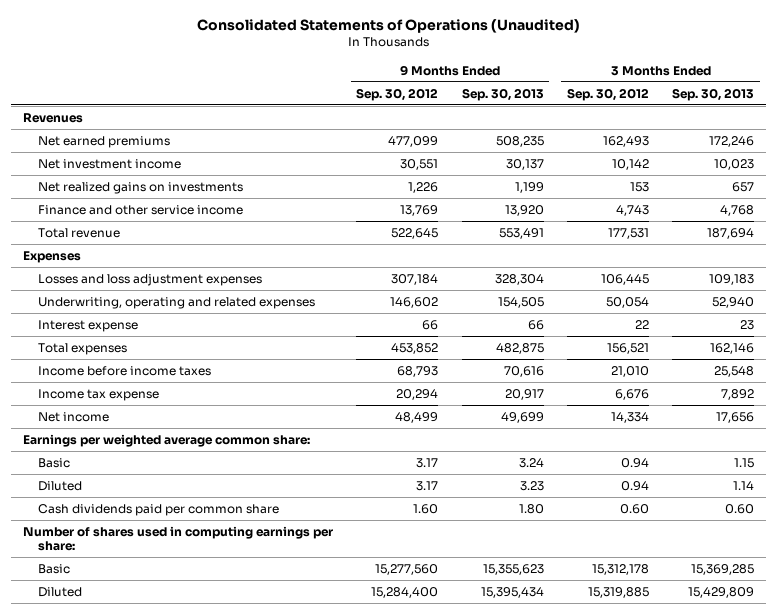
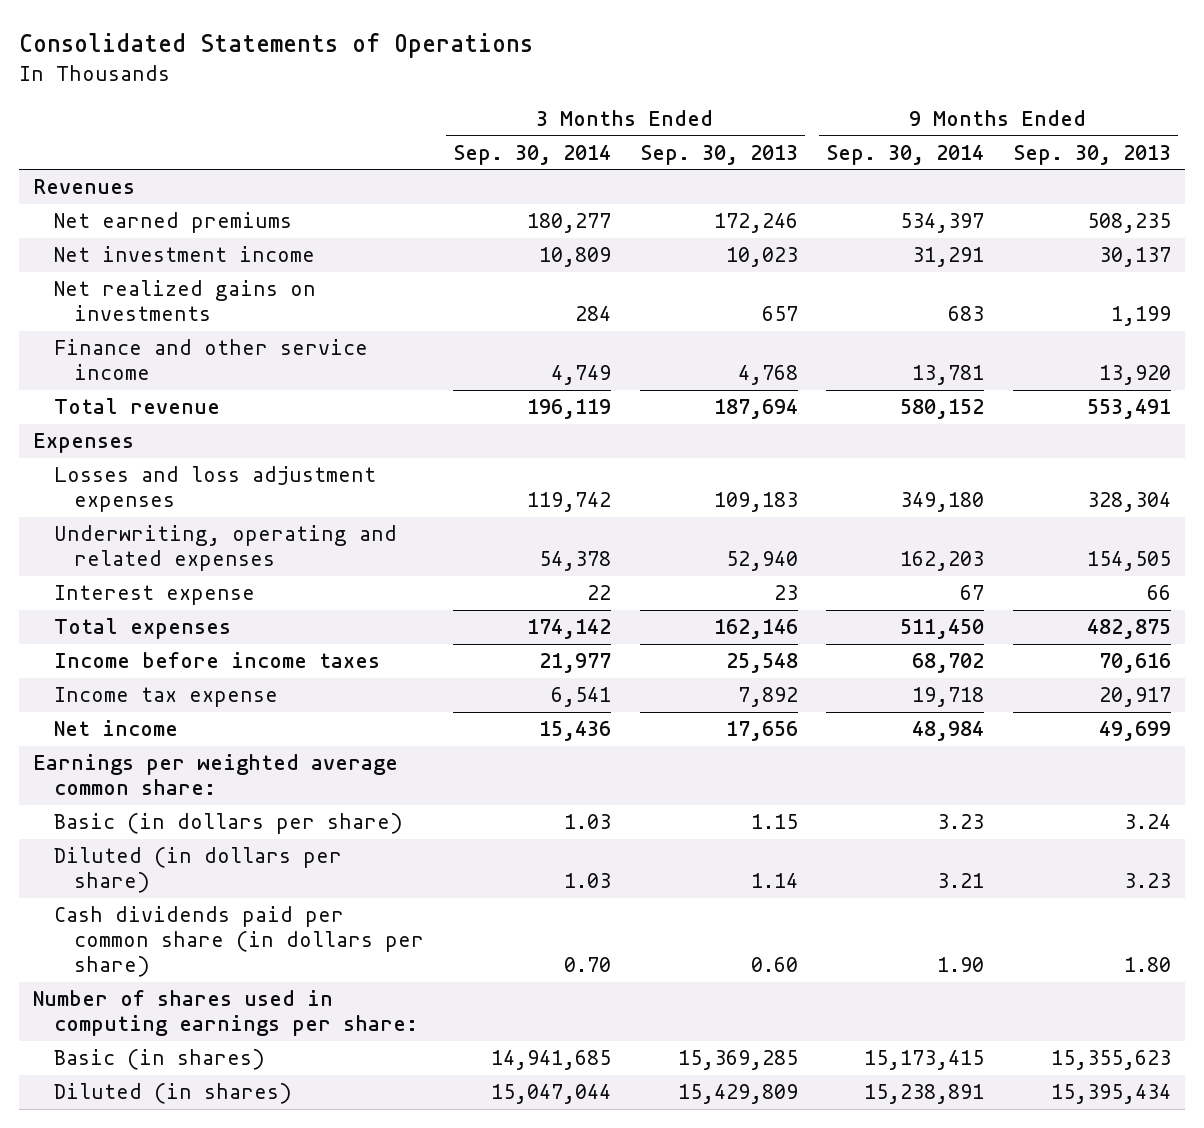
[196,19,580,34] Consolidated Statements of Operations (Unaudited) -> [18,32,533,58] Consolidated Statements of Operations
[356,87,439,101] Sep. 30, 2012 -> none
[566,87,649,101] Sep. 30, 2012 -> none
none -> [452,144,611,165] Sep. 30, 2014
none -> [826,144,985,165] Sep. 30, 2014
[38,457,71,468] Basic -> [53,813,403,835] Basic (in dollars per share)
[38,480,83,491] Diluted -> [53,847,342,894] Diluted (in dollars per share)
[38,503,280,516] Cash dividends paid per common share -> [53,906,425,978] Cash dividends paid per common share (in dollars per share)
[38,563,71,574] Basic -> [53,1049,265,1071] Basic (in shares)
[38,586,83,597] Diluted -> [53,1083,292,1105] Diluted (in shares)

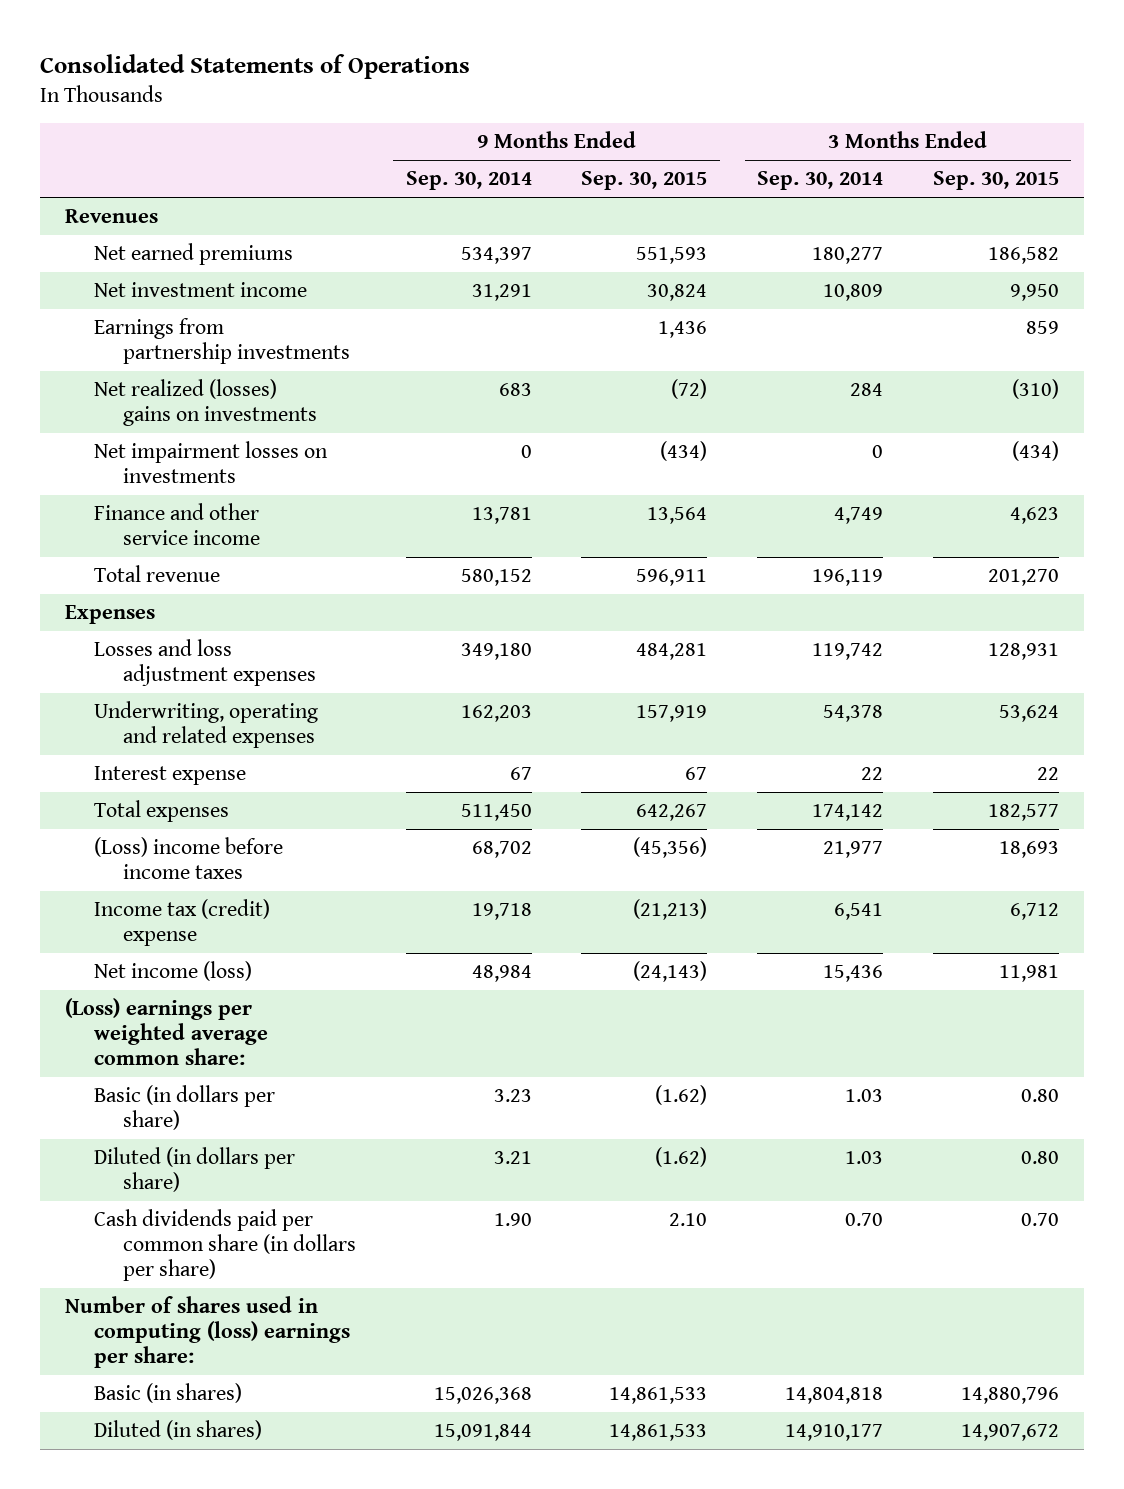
[639,144,798,165] Sep. 30, 2013 -> none
[1012,144,1171,165] Sep. 30, 2013 -> none
none -> [581,171,708,191] Sep. 30, 2015
none -> [932,171,1059,191] Sep. 30, 2015
none -> [93,318,350,364] Earnings from partnership investments
[53,280,316,322] Net realized gains on investments -> [93,379,317,426] Net realized (losses) gains on investments
none -> [93,441,328,483] Net impairment losses on investments
[53,652,380,669] Income before income taxes -> [93,837,283,879] (Loss) income before income taxes
[53,687,278,708] Income tax expense -> [93,899,270,946] Income tax (credit) expense
[53,720,178,737] Net income -> [93,961,252,982] Net income (loss)
[32,754,398,796] Earnings per weighted average common share: -> [64,998,268,1065] (Loss) earnings per weighted average common share:
[32,990,418,1037] Number of shares used in computing earnings per share: -> [64,1296,350,1368] Number of shares used in computing (loss) earnings per share:
[490,1050,611,1071] 14,941,685 -> [785,1387,884,1405] 14,804,818
[864,1050,985,1071] 15,173,415 -> [433,1387,532,1405] 15,026,368
[490,1084,611,1105] 15,047,044 -> [785,1424,884,1442] 14,910,177
[864,1084,985,1105] 15,238,891 -> [433,1424,532,1442] 15,091,844

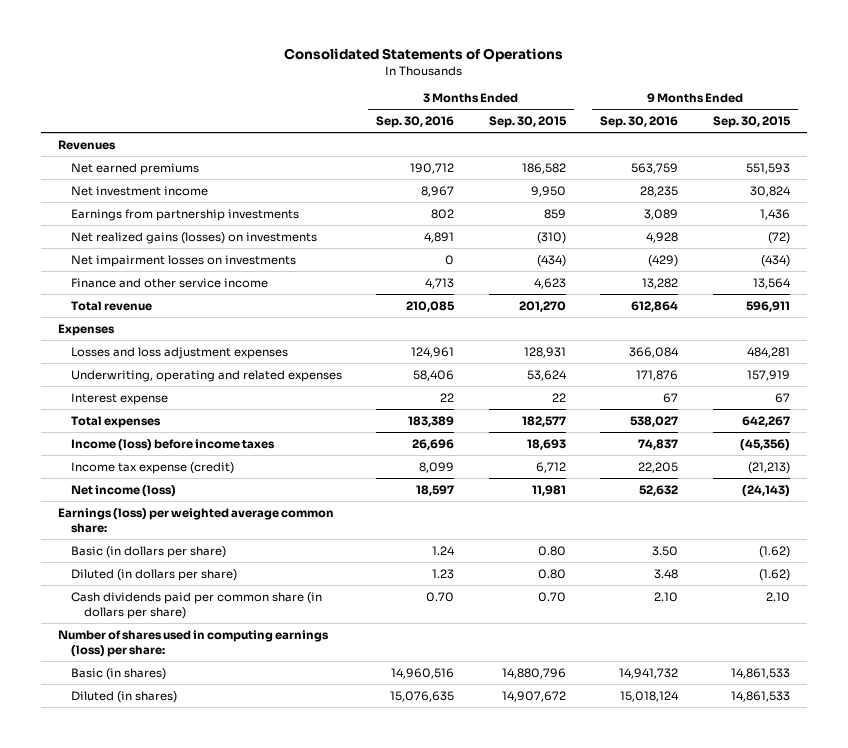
[405,171,532,191] Sep. 30, 2014 -> none
[757,171,884,191] Sep. 30, 2014 -> none
none -> [376,116,455,129] Sep. 30, 2016
none -> [600,116,679,129] Sep. 30, 2016
[93,379,317,426] Net realized (losses) gains on investments -> [70,231,317,244] Net realized gains (losses) on investments
[93,837,283,879] (Loss) income before income taxes -> [70,438,275,451] Income (loss) before income taxes
[93,899,270,946] Income tax (credit) expense -> [70,461,234,474] Income tax expense (credit)
[64,998,268,1065] (Loss) earnings per weighted average common share: -> [58,507,335,533] Earnings (loss) per weighted average common share:
[64,1296,350,1368] Number of shares used in computing (loss) earnings per share: -> [58,629,330,657] Number of shares used in computing earnings (loss) per share:

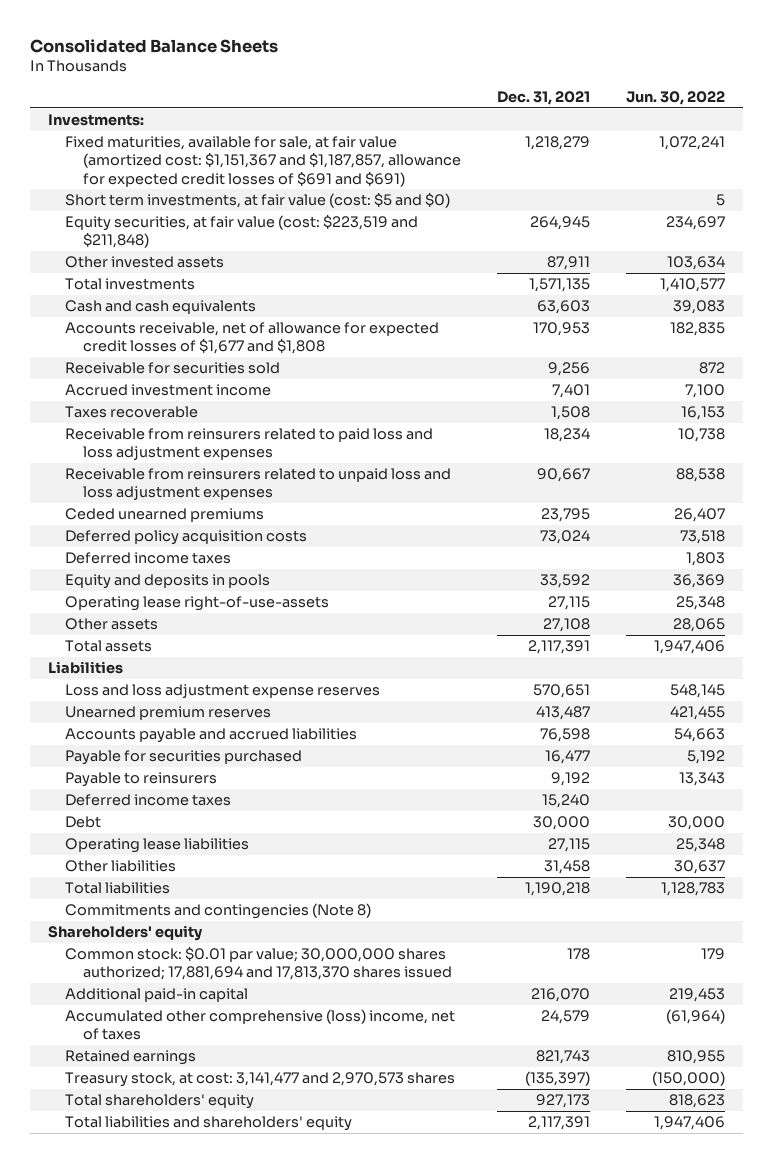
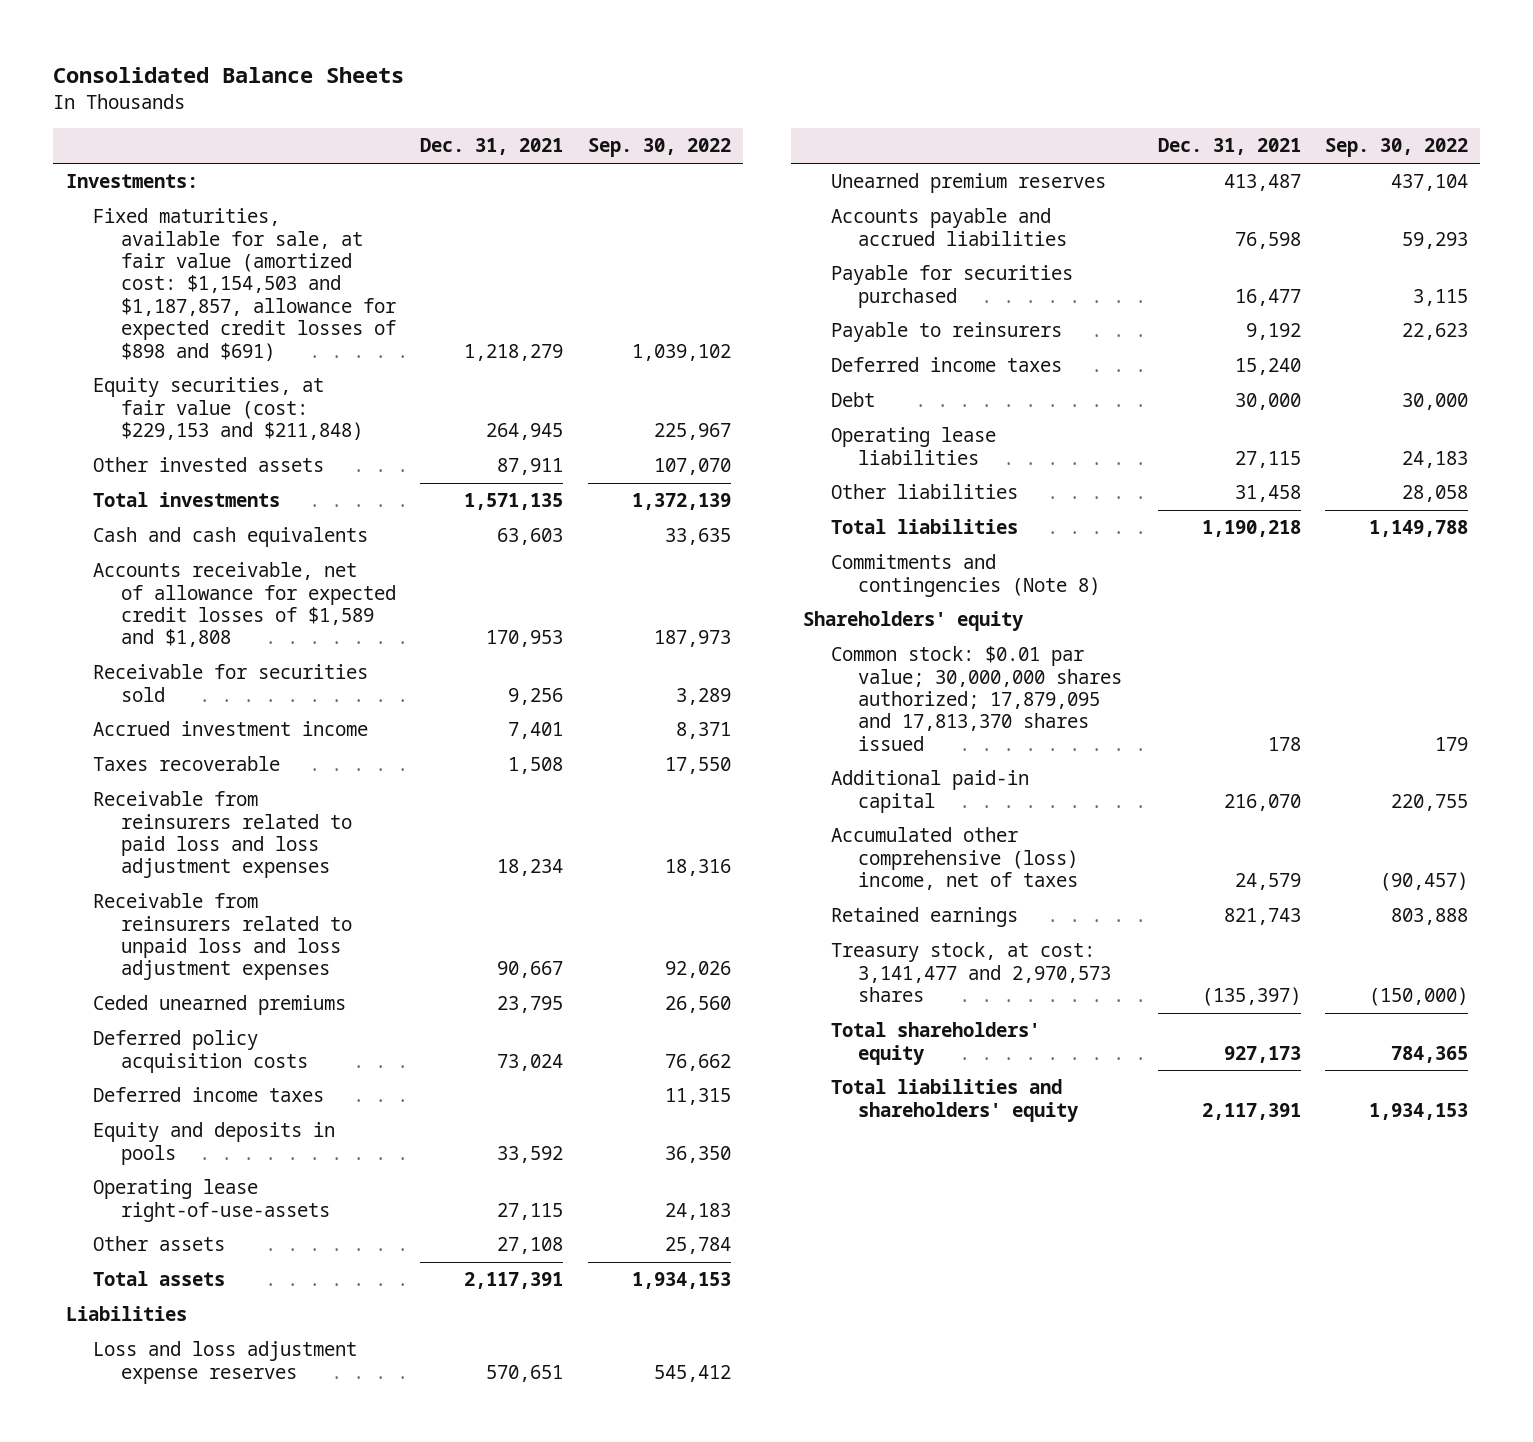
[626,90,726,105] Jun. 30, 2022 -> none
none -> [587,138,731,158] Sep. 30, 2022
[65,193,451,209] Short term investments, at fair value (cost: $5 and $0) -> none
[65,136,462,187] Fixed maturities, available for sale, at fair value (amortized cost: $1,151,367 and $1,187,857, allowance for expected credit losses of $691 and $691) -> [93,208,397,361] Fixed maturities, available for sale, at fair value (amortized cost: $1,154,503 and $1,187,857, allowance for expected credit losses of $898 and $691)
[65,215,419,249] Equity securities, at fair value (cost: $223,519 and $211,848) -> [93,377,364,441] Equity securities, at fair value (cost: $229,153 and $211,848)
[65,322,440,355] Accounts receivable, net of allowance for expected credit losses of $1,677 and $1,808 -> [93,562,397,648] Accounts receivable, net of allowance for expected credit losses of $1,589 and $1,808
[65,947,453,981] Common stock: $0.01 par value; 30,000,000 shares authorized; 17,881,694 and 17,813,370 shares issued -> [830,646,1123,751] Common stock: $0.01 par value; 30,000,000 shares authorized; 17,879,095 and 17,813,370 shares issued

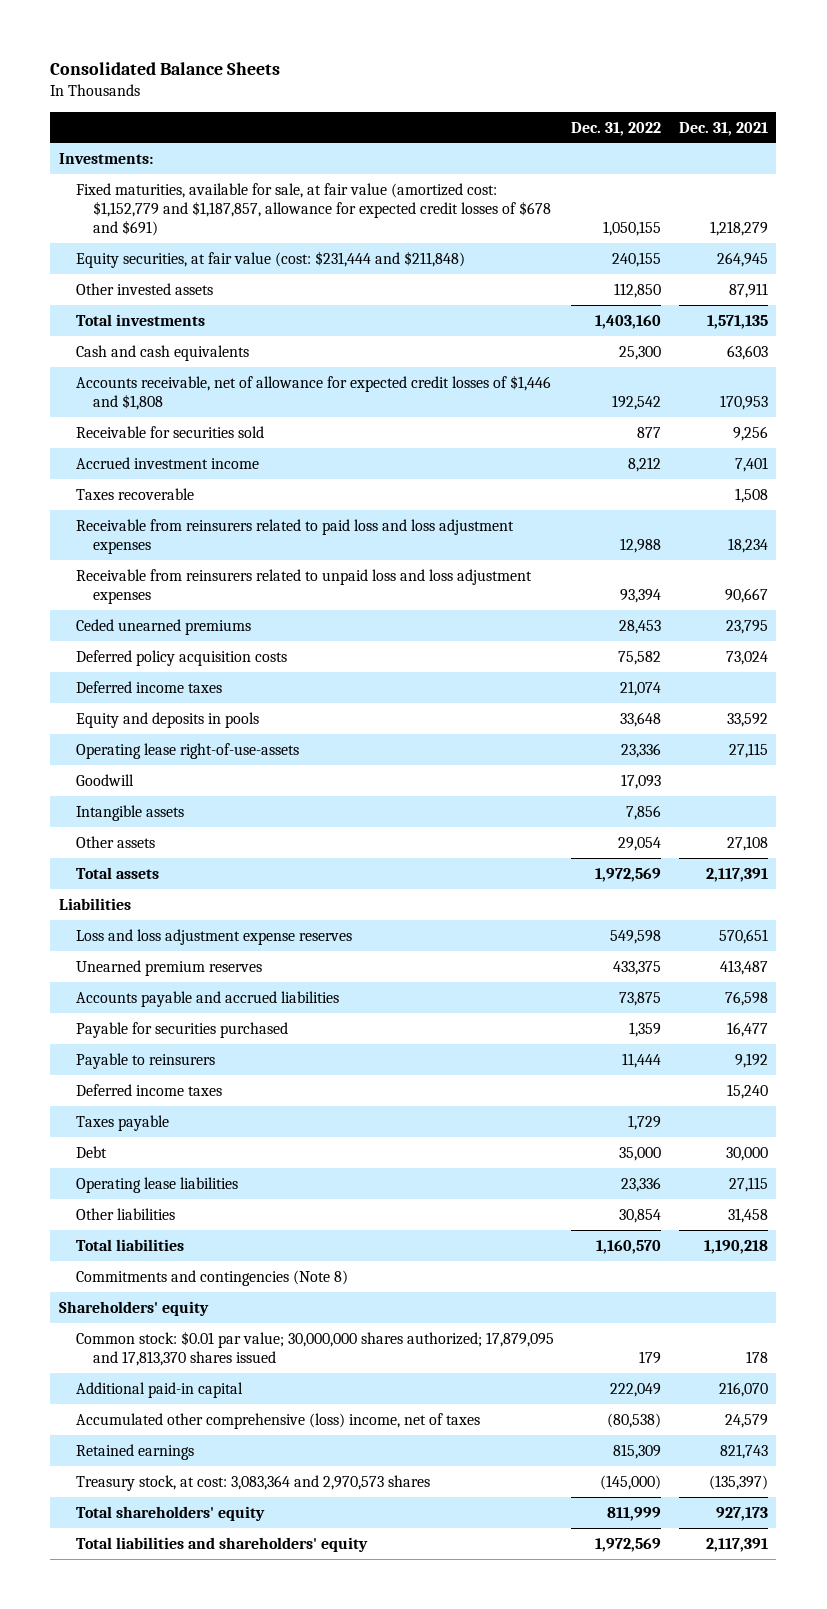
[587,138,731,158] Sep. 30, 2022 -> none
none -> [571,121,662,136] Dec. 31, 2022
[93,208,397,361] Fixed maturities, available for sale, at fair value (amortized cost: $1,154,503 and $1,187,857, allowance for expected credit losses of $898 and $691) -> [75,182,551,237] Fixed maturities, available for sale, at fair value (amortized cost: $1,152,779 and $1,187,857, allowance for expected credit losses of $678 and $691)
[93,377,364,441] Equity securities, at fair value (cost: $229,153 and $211,848) -> [75,250,465,268] Equity securities, at fair value (cost: $231,444 and $211,848)
[93,562,397,648] Accounts receivable, net of allowance for expected credit losses of $1,589 and $1,808 -> [75,374,551,410] Accounts receivable, net of allowance for expected credit losses of $1,446 and $1,808
none -> [75,773,134,786] Goodwill
none -> [75,804,184,821] Intangible assets
none -> [75,1114,169,1131] Taxes payable
[830,942,1112,1003] Treasury stock, at cost: 3,141,477 and 2,970,573 shares -> [75,1474,430,1491] Treasury stock, at cost: 3,083,364 and 2,970,573 shares

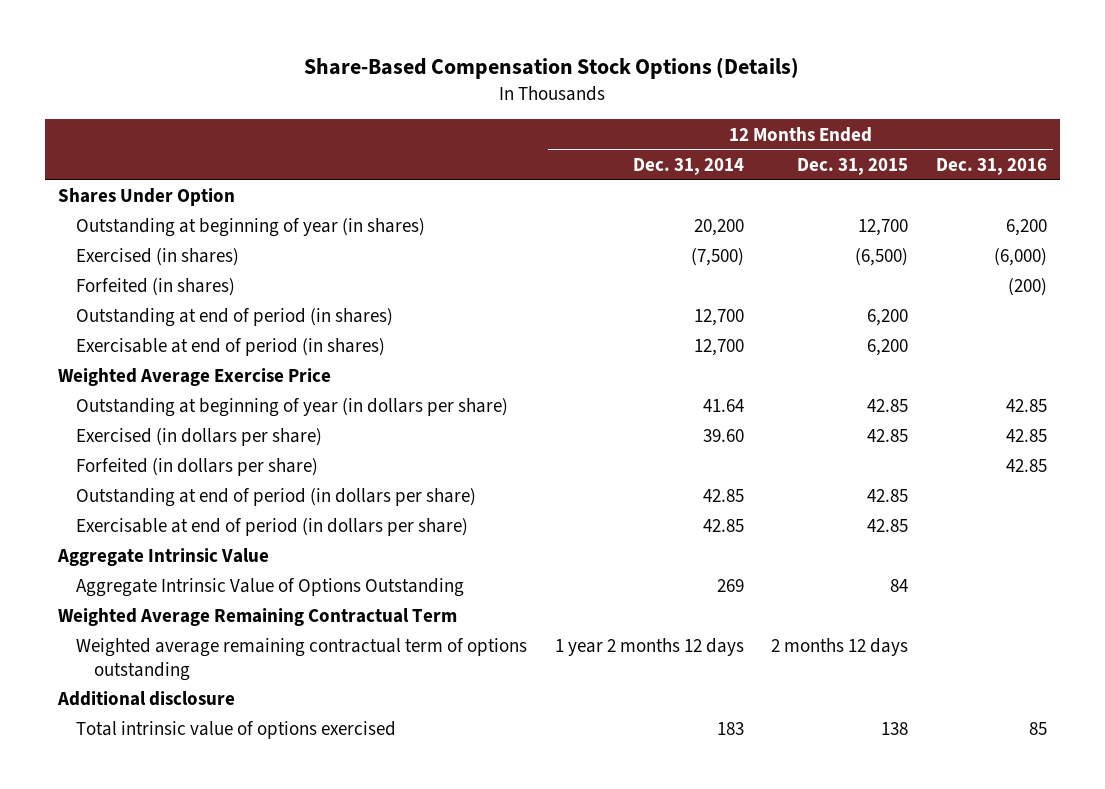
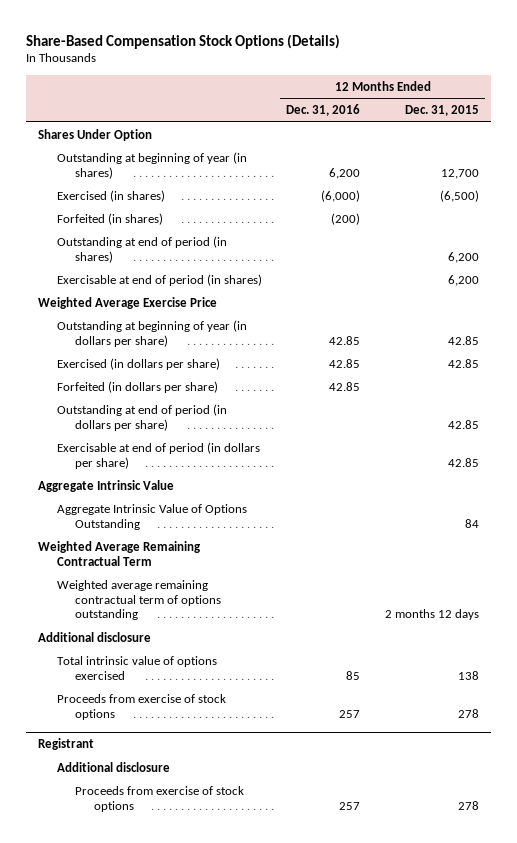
[632,157,744,175] Dec. 31, 2014 -> none
none -> [56,693,226,720] Proceeds from exercise of stock options
none -> [38,738,95,751] Registrant
none -> [56,761,170,772] Additional disclosure
none -> [75,785,245,812] Proceeds from exercise of stock options

